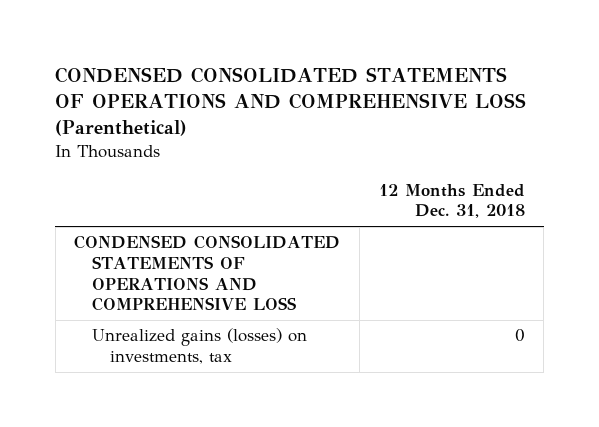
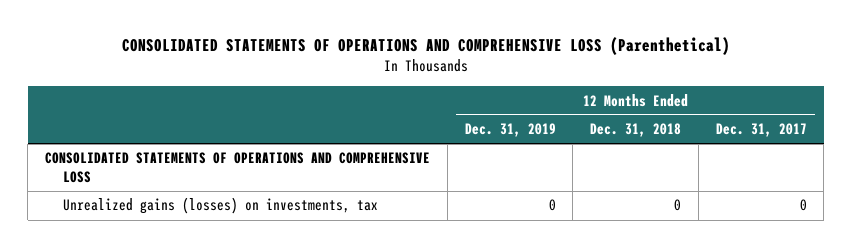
[55,66,527,137] CONDENSED CONSOLIDATED STATEMENTS OF OPERATIONS AND COMPREHENSIVE LOSS (Parenthetical) -> [121,36,730,55] CONSOLIDATED STATEMENTS OF OPERATIONS AND COMPREHENSIVE LOSS (Parenthetical)
none -> [464,123,556,138] Dec. 31, 2019
none -> [715,123,807,138] Dec. 31, 2017
[74,235,341,312] CONDENSED CONSOLIDATED STATEMENTS OF OPERATIONS AND COMPREHENSIVE LOSS -> [44,152,430,184] CONSOLIDATED STATEMENTS OF OPERATIONS AND COMPREHENSIVE LOSS

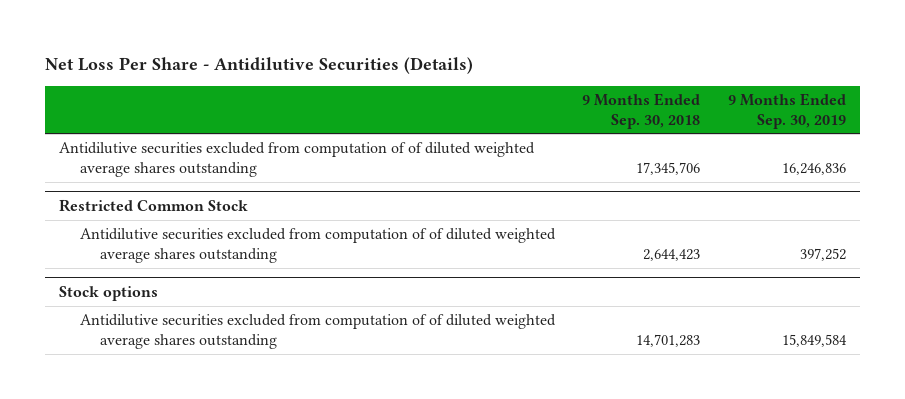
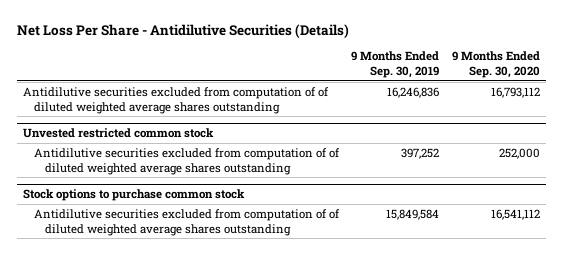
[582,92,701,129] 9 Months Ended Sep. 30, 2018 -> none
none -> [451,51,540,79] 9 Months Ended Sep. 30, 2020
[59,199,249,213] Restricted Common Stock -> [22,128,214,139] Unvested restricted common stock
[59,286,159,302] Stock options -> [22,189,245,202] Stock options to purchase common stock

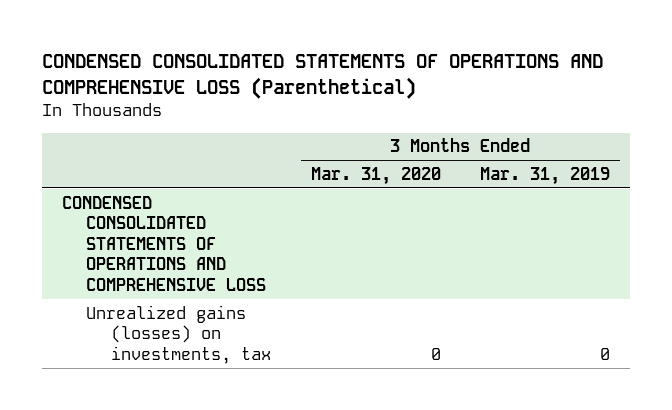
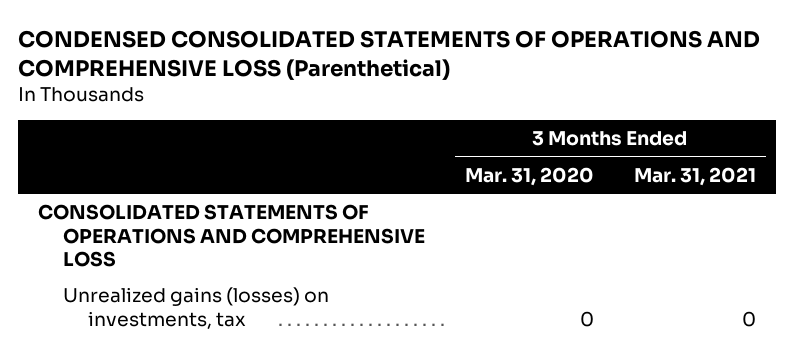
[480,166,611,185] Mar. 31, 2019 -> none
none -> [633,166,756,186] Mar. 31, 2021
[61,195,267,292] CONDENSED CONSOLIDATED STATEMENTS OF OPERATIONS AND COMPREHENSIVE LOSS -> [37,204,426,268] CONSOLIDATED STATEMENTS OF OPERATIONS AND COMPREHENSIVE LOSS

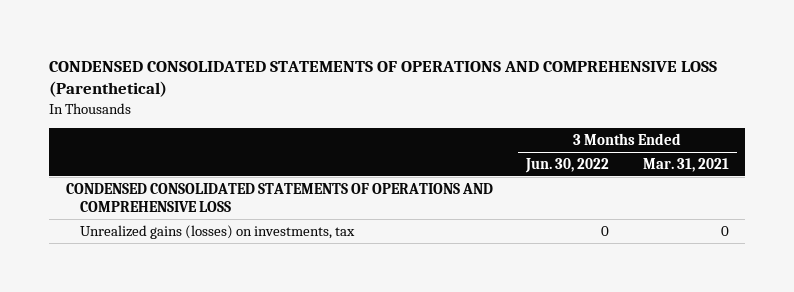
[464,166,594,186] Mar. 31, 2020 -> none
none -> [525,157,610,173] Jun. 30, 2022
[37,204,426,268] CONSOLIDATED STATEMENTS OF OPERATIONS AND COMPREHENSIVE LOSS -> [65,182,493,213] CONDENSED CONSOLIDATED STATEMENTS OF OPERATIONS AND COMPREHENSIVE LOSS

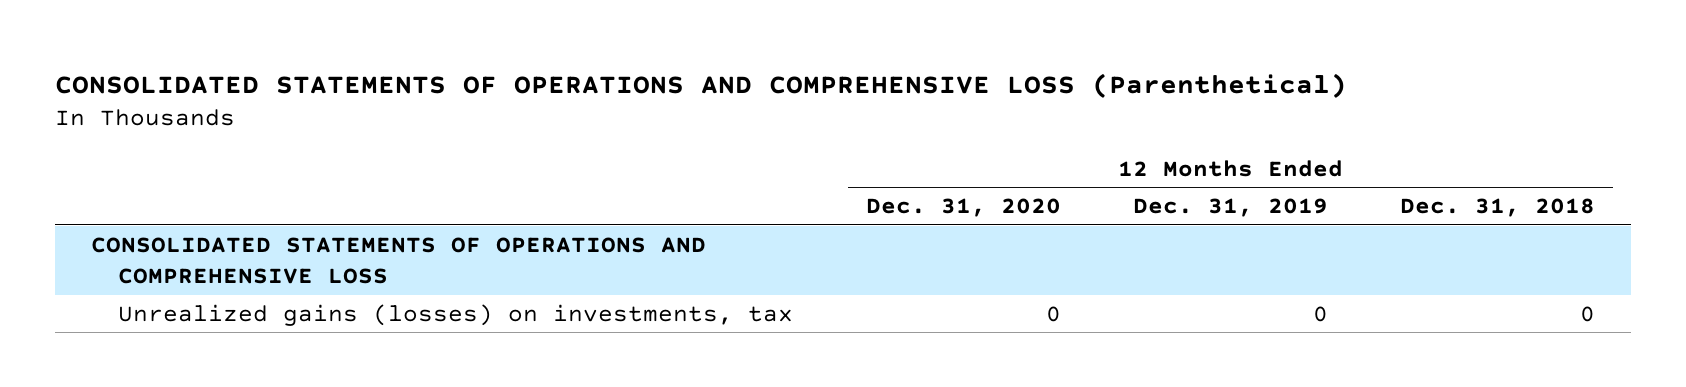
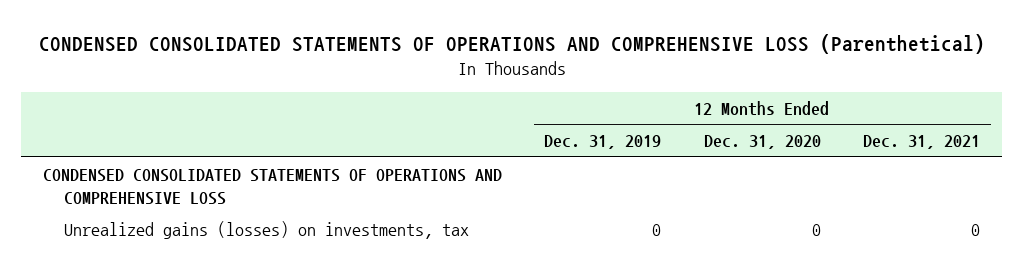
[54,72,1347,98] CONSOLIDATED STATEMENTS OF OPERATIONS AND COMPREHENSIVE LOSS (Parenthetical) -> [38,33,985,54] CONDENSED CONSOLIDATED STATEMENTS OF OPERATIONS AND COMPREHENSIVE LOSS (Parenthetical)
[1400,198,1596,218] Dec. 31, 2018 -> none
none -> [863,135,981,150] Dec. 31, 2021
[90,236,706,285] CONSOLIDATED STATEMENTS OF OPERATIONS AND COMPREHENSIVE LOSS -> [42,168,502,205] CONDENSED CONSOLIDATED STATEMENTS OF OPERATIONS AND COMPREHENSIVE LOSS

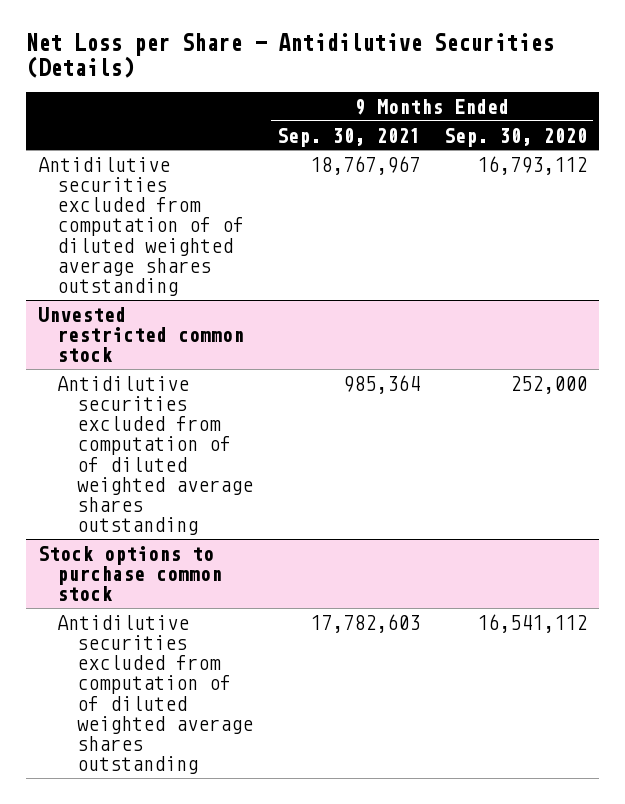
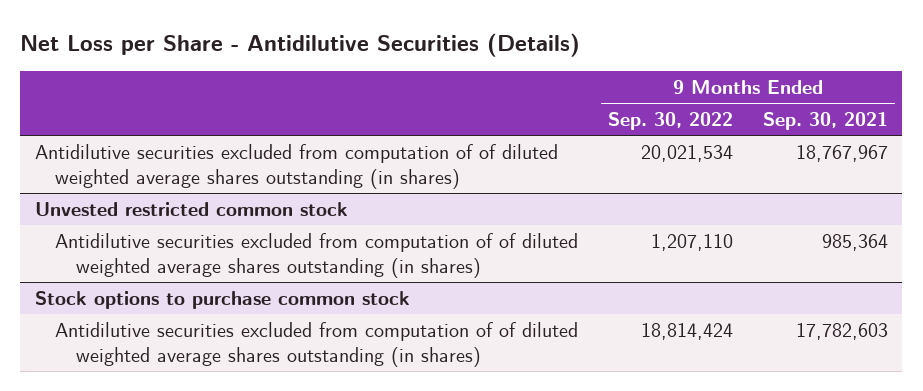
[444,127,588,147] Sep. 30, 2020 -> none
none -> [607,112,733,131] Sep. 30, 2022
[37,156,245,297] Antidilutive securities excluded from computation of of diluted weighted average shares outstanding -> [35,144,559,189] Antidilutive securities excluded from computation of of diluted weighted average shares outstanding (in shares)
[57,375,254,536] Antidilutive securities excluded from computation of of diluted weighted average shares outstanding -> [55,233,579,278] Antidilutive securities excluded from computation of of diluted weighted average shares outstanding (in shares)
[57,614,254,775] Antidilutive securities excluded from computation of of diluted weighted average shares outstanding -> [55,322,579,367] Antidilutive securities excluded from computation of of diluted weighted average shares outstanding (in shares)

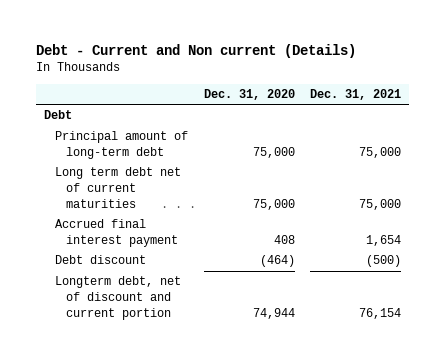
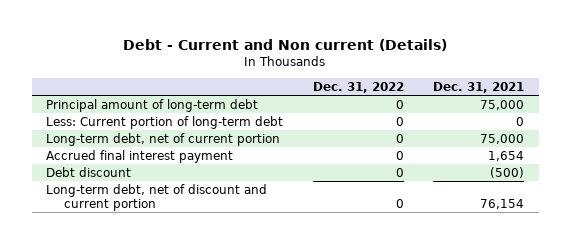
[203,89,295,101] Dec. 31, 2020 -> none
none -> [312,81,404,93] Dec. 31, 2022
[43,110,72,120] Debt -> none
none -> [46,115,284,129] Less: Current portion of long-term debt
[54,167,181,208] Long term debt net of current maturities -> [46,132,281,146] Long-term debt, net of current portion
[54,276,181,320] Longterm debt, net of discount and current portion -> [46,183,268,211] Long-term debt, net of discount and current portion

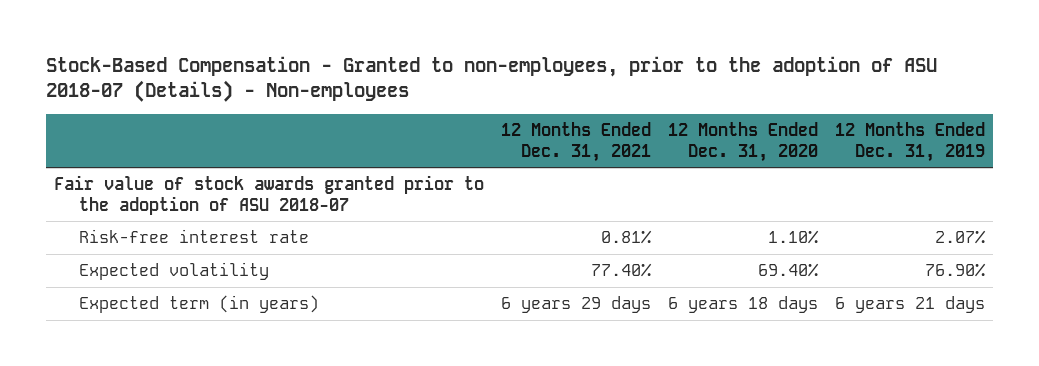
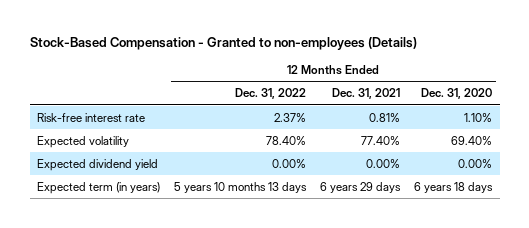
[45,55,937,103] Stock-Based Compensation - Granted to non-employees, prior to the adoption of ASU 2018-07 (Details) - Non-employees -> [29,37,417,51] Stock-Based Compensation - Granted to non-employees (Details)
[835,121,986,162] 12 Months Ended Dec. 31, 2019 -> none
none -> [235,88,307,100] Dec. 31, 2022
[54,175,485,215] Fair value of stock awards granted prior to the adoption of ASU 2018-07 -> none
none -> [36,158,158,171] Expected dividend yield

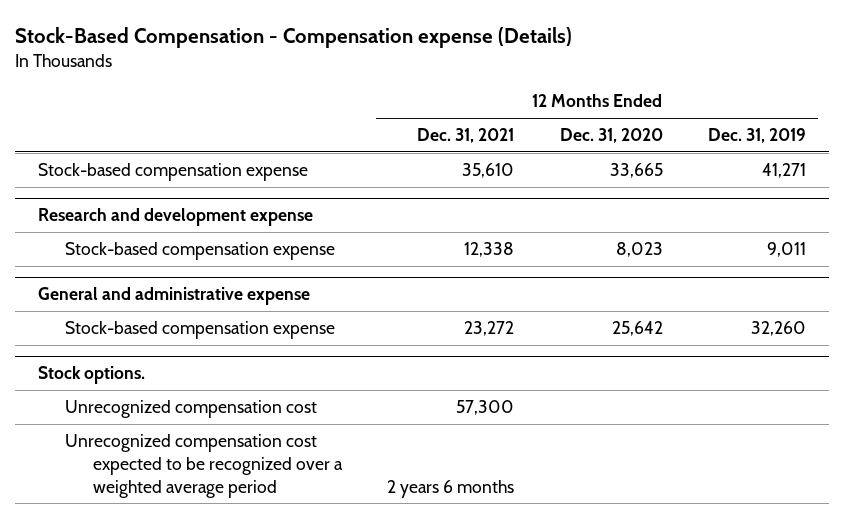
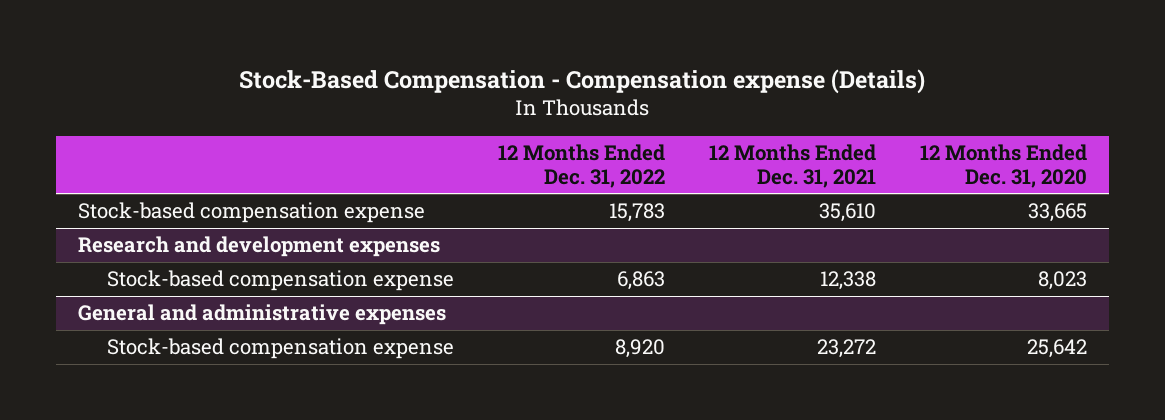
[708,128,807,144] Dec. 31, 2019 -> none
none -> [497,144,665,188] 12 Months Ended Dec. 31, 2022
[38,208,314,227] Research and development expense -> [77,236,440,258] Research and development expenses
[38,287,311,306] General and administrative expense -> [77,304,446,326] General and administrative expenses
[38,366,146,385] Stock options. -> none
[65,400,318,419] Unrecognized compensation cost -> none
[65,434,343,498] Unrecognized compensation cost expected to be recognized over a weighted average period -> none

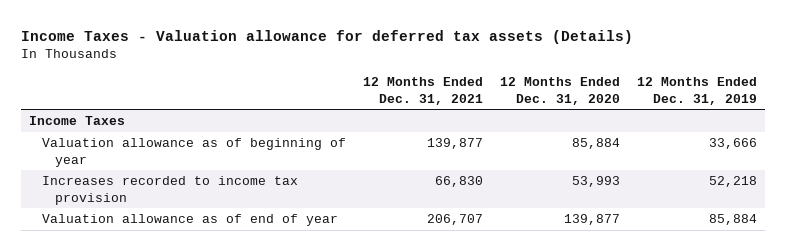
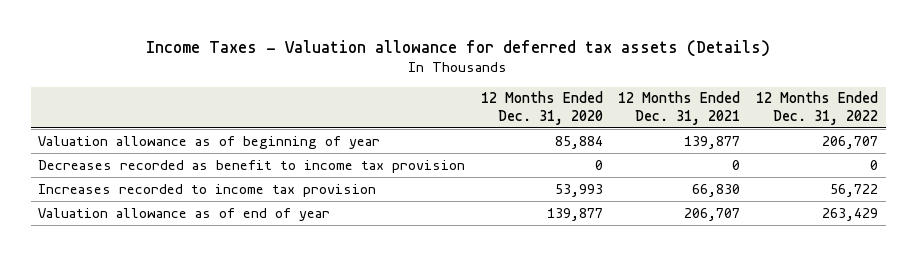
[636,76,757,105] 12 Months Ended Dec. 31, 2019 -> none
none -> [755,91,878,126] 12 Months Ended Dec. 31, 2022
[29,116,126,126] Income Taxes -> none
none -> [38,159,466,173] Decreases recorded as benefit to income tax provision

